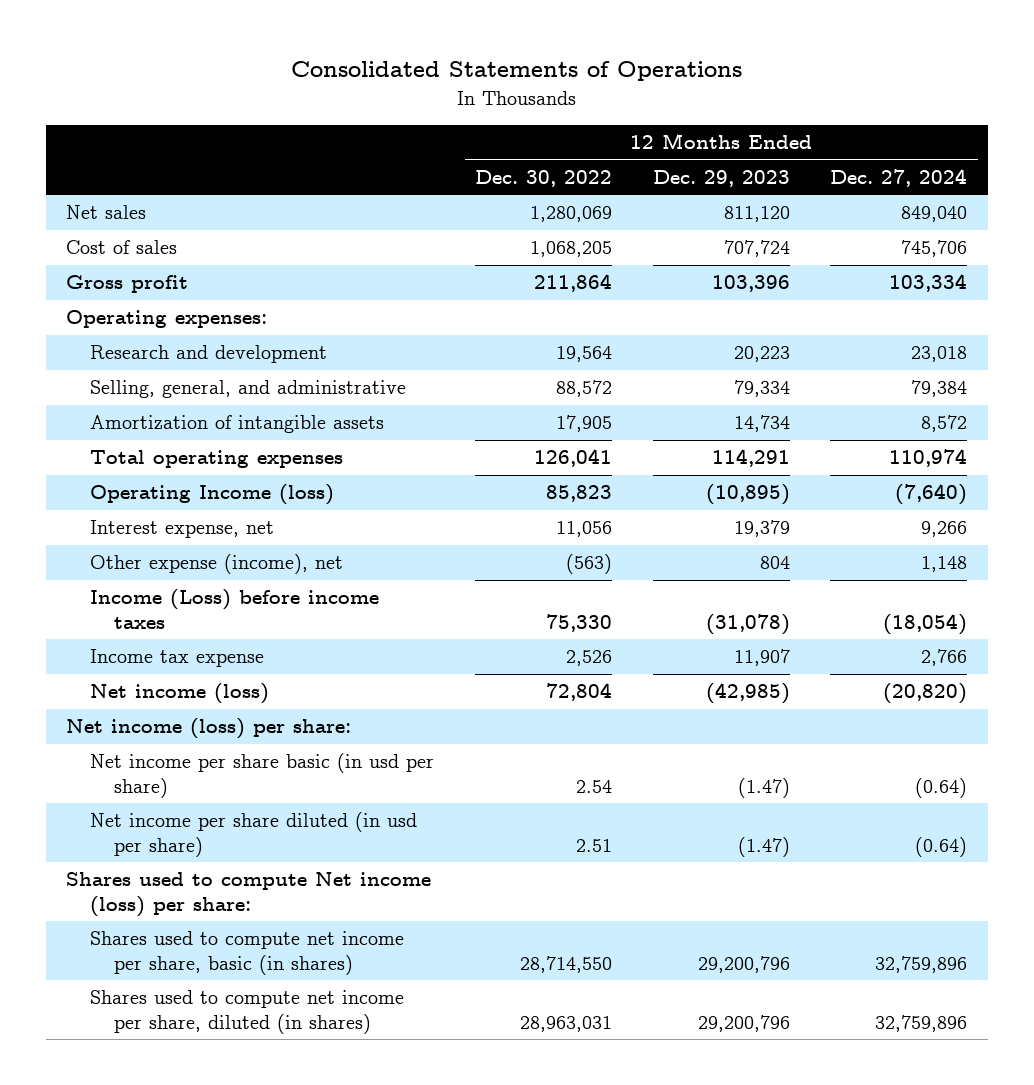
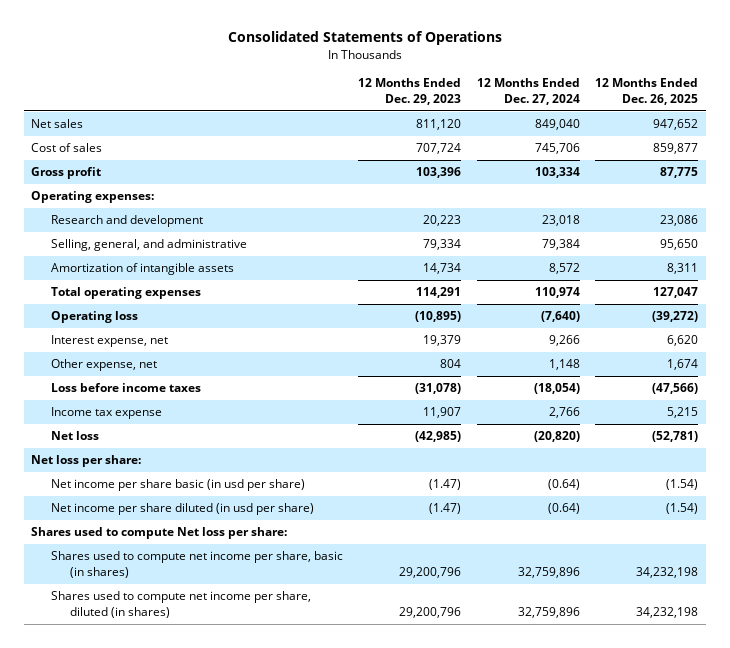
[475,169,613,187] Dec. 30, 2022 -> none
none -> [595,78,699,105] 12 Months Ended Dec. 26, 2025
[90,484,335,506] Operating Income (loss) -> [50,311,138,324] Operating loss
[90,554,344,575] Other expense (income), net -> [50,359,157,372] Other expense, net
[90,589,380,629] Income (Loss) before income taxes -> [50,383,201,393] Loss before income taxes
[90,683,270,705] Net income (loss) -> [50,431,99,441] Net loss
[66,718,352,740] Net income (loss) per share: -> [31,455,142,468] Net loss per share:
[66,872,432,917] Shares used to compute Net income (loss) per share: -> [31,527,288,540] Shares used to compute Net loss per share:

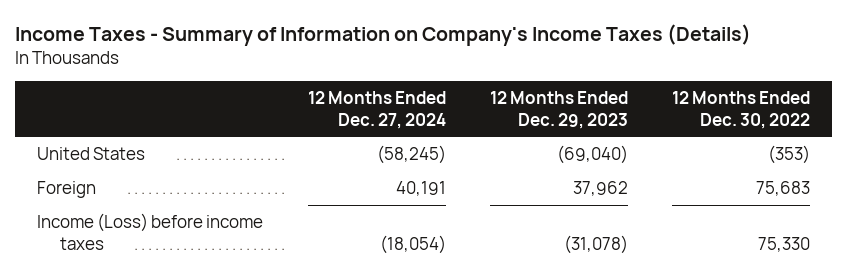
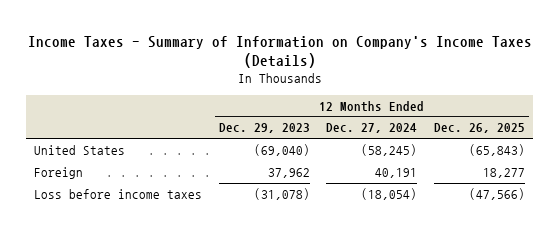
[672,90,811,129] 12 Months Ended Dec. 30, 2022 -> none
none -> [433,123,525,134] Dec. 26, 2025
[37,213,264,250] Income (Loss) before income taxes -> [34,188,203,199] Loss before income taxes

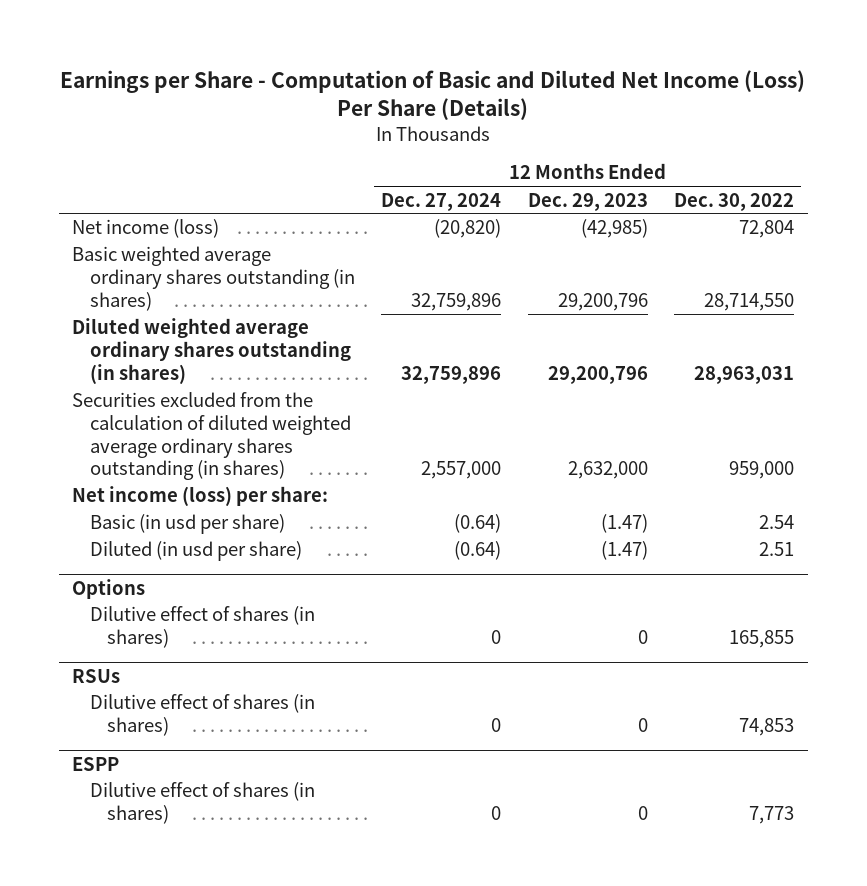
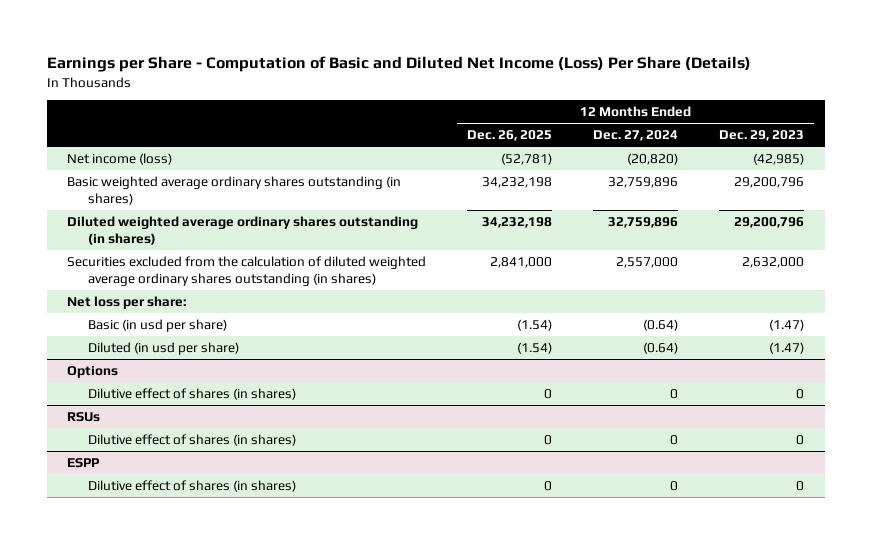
[674,192,795,211] Dec. 30, 2022 -> none
none -> [467,130,553,142] Dec. 26, 2025
[72,486,329,507] Net income (loss) per share: -> [67,295,187,309] Net loss per share:

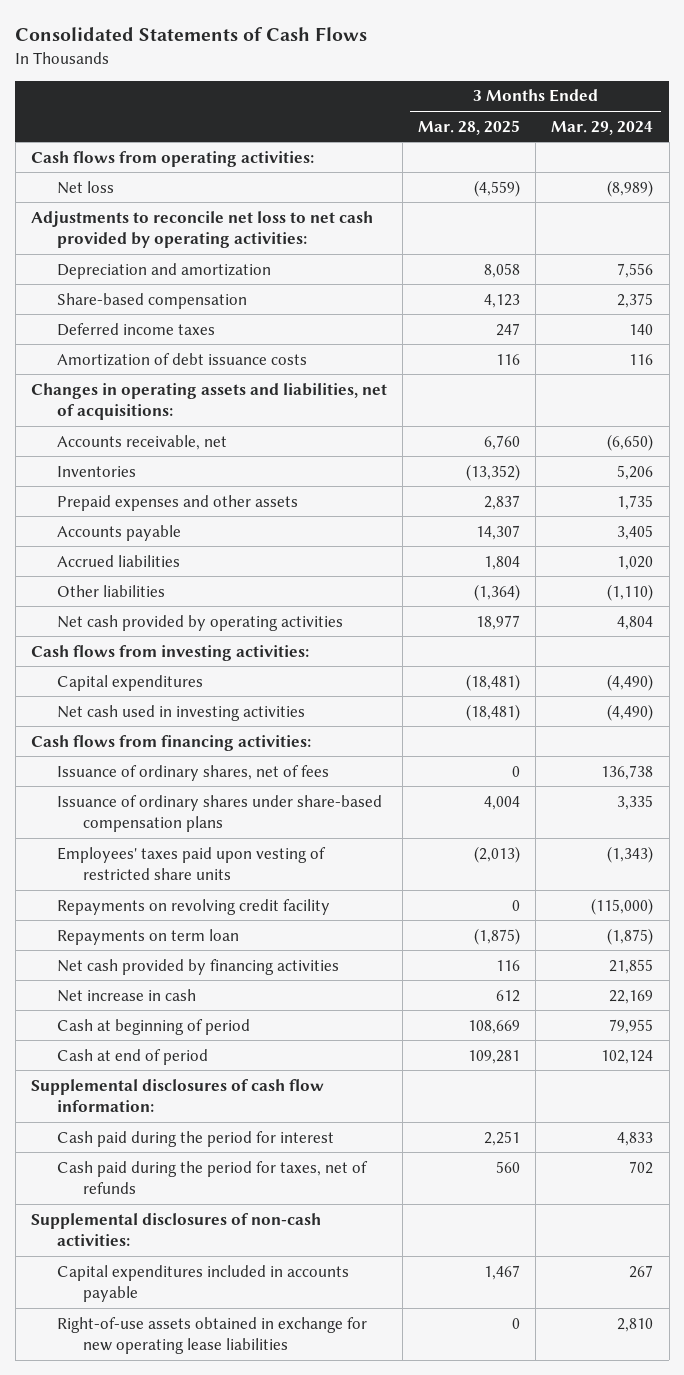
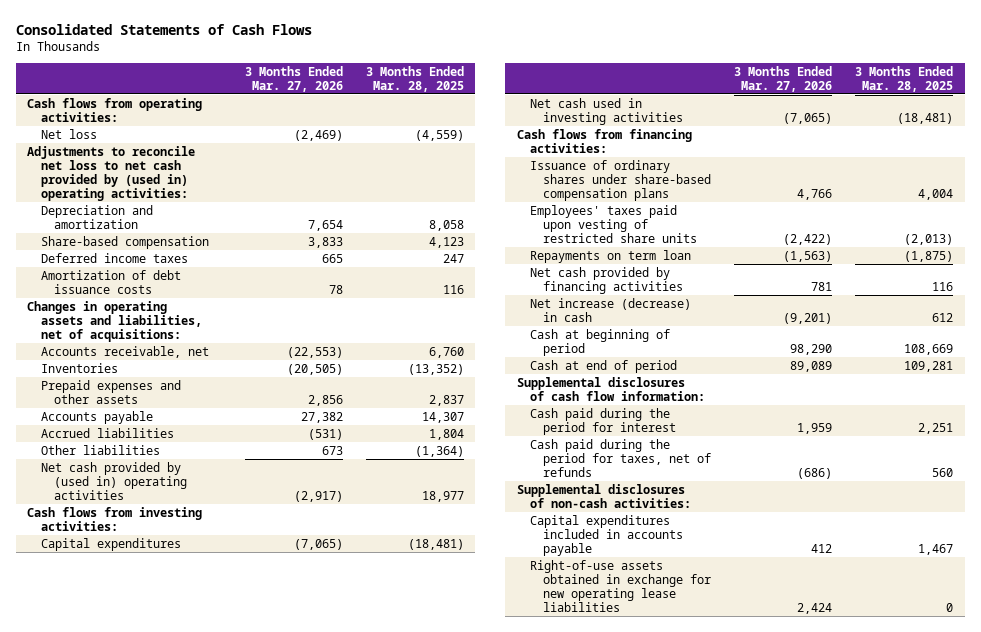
[551,120,654,135] Mar. 29, 2024 -> none
none -> [244,65,343,92] 3 Months Ended Mar. 27, 2026
[30,210,373,248] Adjustments to reconcile net loss to net cash provided by operating activities: -> [27,145,196,201] Adjustments to reconcile net loss to net cash provided by (used in) operating activities:
[56,614,343,631] Net cash provided by operating activities -> [40,461,188,500] Net cash provided by (used in) operating activities
[56,764,329,781] Issuance of ordinary shares, net of fees -> none
[56,898,330,915] Repayments on revolving credit facility -> none
[56,988,196,1002] Net increase in cash -> [530,297,692,322] Net increase (decrease) in cash

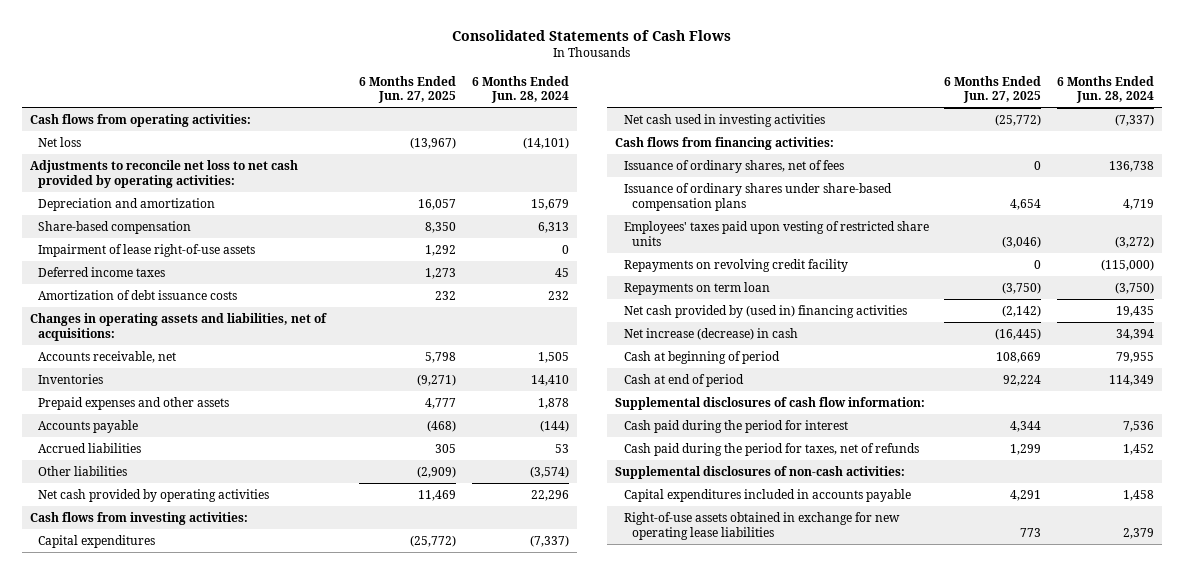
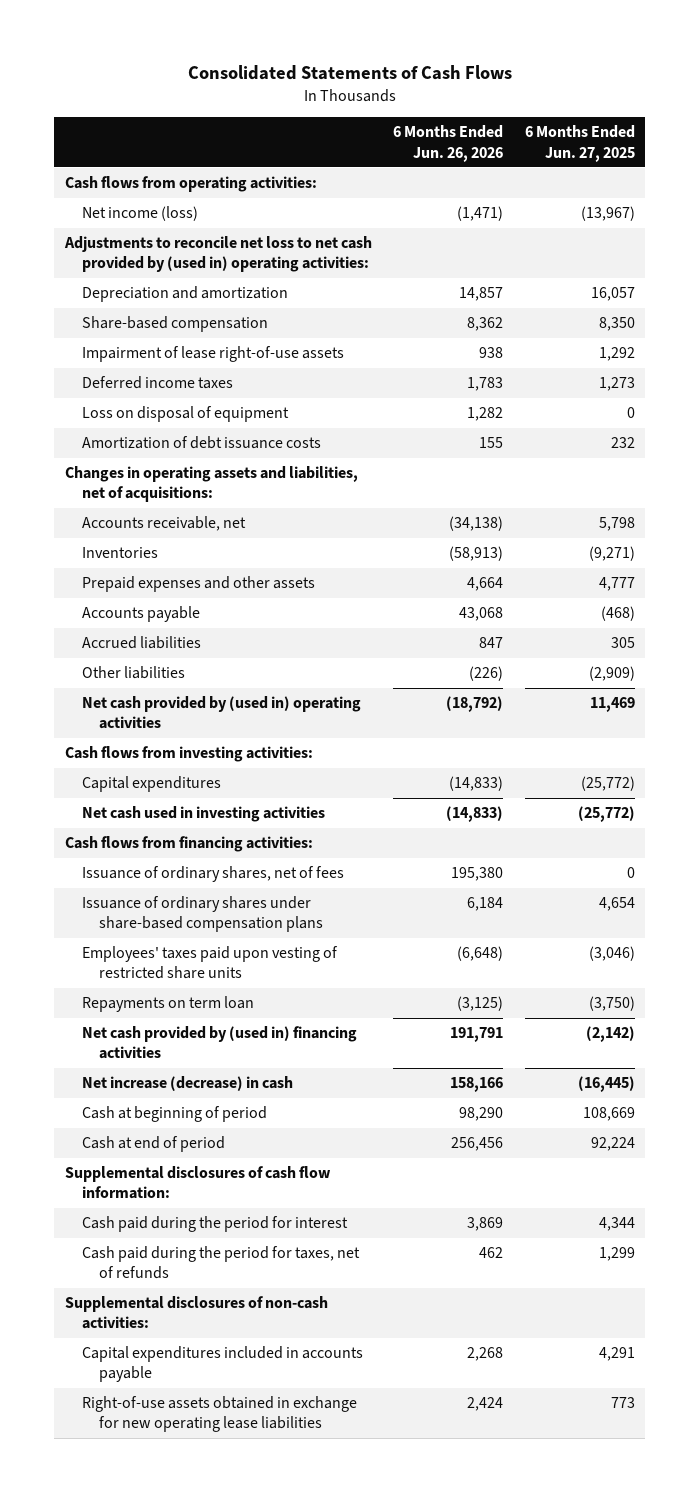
[471,75,569,104] 6 Months Ended Jun. 28, 2024 -> none
none -> [393,125,504,162] 6 Months Ended Jun. 26, 2026
[38,136,82,147] Net loss -> [81,206,198,222] Net income (loss)
[29,159,298,188] Adjustments to reconcile net loss to net cash provided by operating activities: -> [63,236,372,273] Adjustments to reconcile net loss to net cash provided by (used in) operating activities:
none -> [81,406,289,423] Loss on disposal of equipment
[38,488,270,502] Net cash provided by operating activities -> [81,696,361,730] Net cash provided by (used in) operating activities
[623,258,848,272] Repayments on revolving credit facility -> none

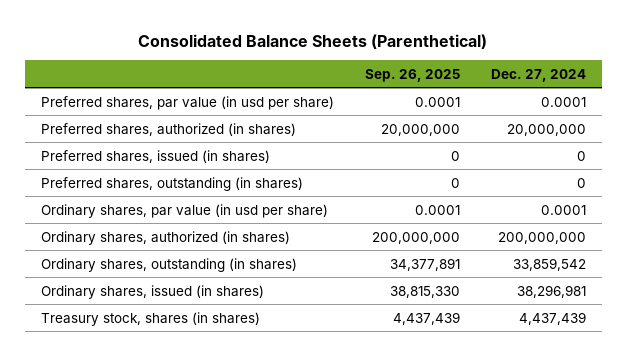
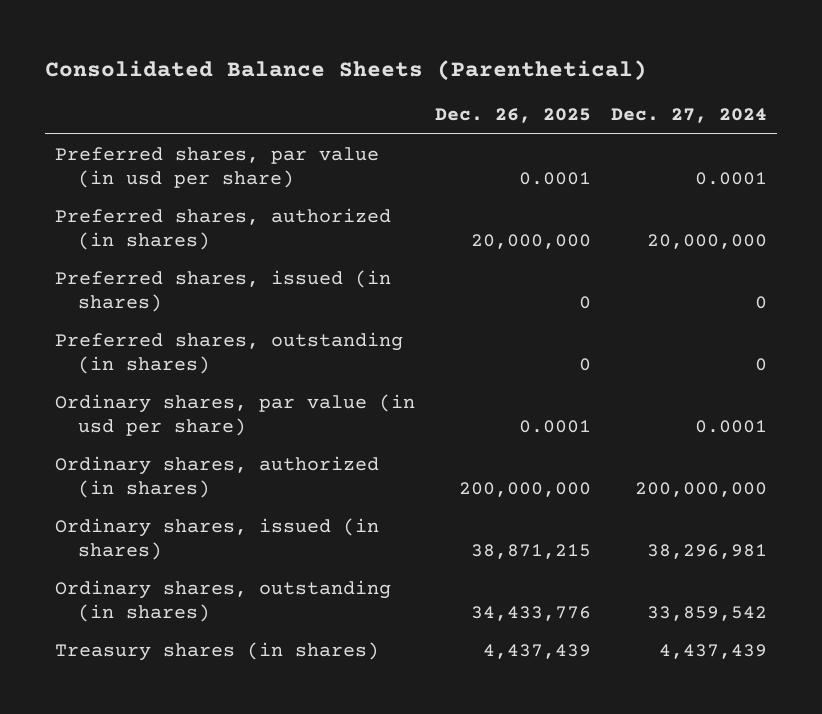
[364,68,460,82] Sep. 26, 2025 -> none
none -> [434,108,591,124] Dec. 26, 2025
[40,257,297,272] Ordinary shares, outstanding (in shares) -> [54,579,391,622] Ordinary shares, outstanding (in shares)
[40,311,260,326] Treasury stock, shares (in shares) -> [54,641,379,661] Treasury shares (in shares)

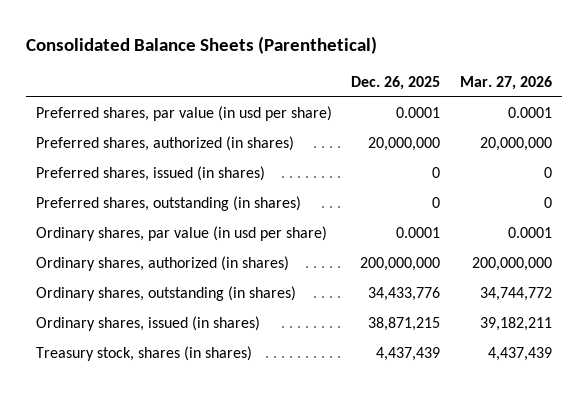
[611,108,768,124] Dec. 27, 2024 -> none
none -> [459,75,552,90] Mar. 27, 2026
[54,517,379,560] Ordinary shares, issued (in shares) -> [35,316,260,332] Ordinary shares, issued (in shares)
[54,641,379,661] Treasury shares (in shares) -> [35,346,252,362] Treasury stock, shares (in shares)

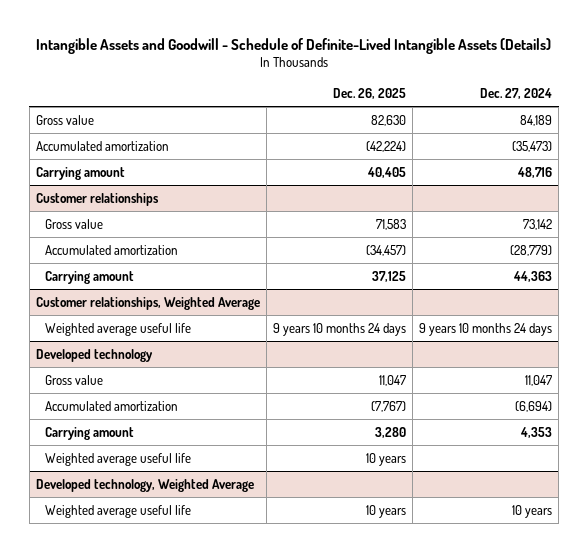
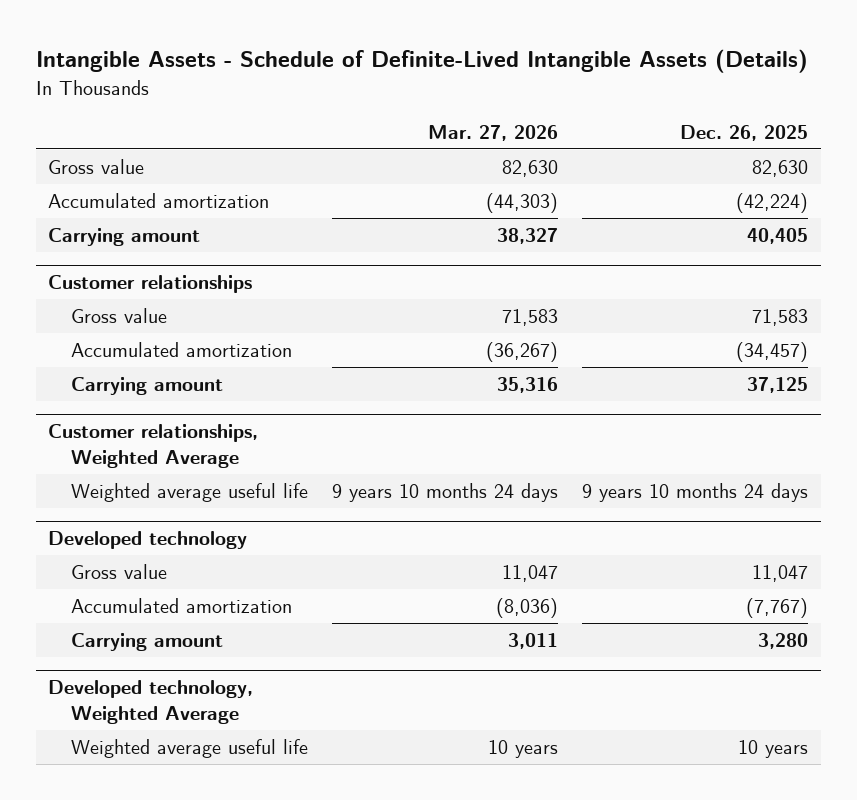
[36,37,552,54] Intangible Assets and Goodwill - Schedule of Definite-Lived Intangible Assets (Details) -> [36,49,809,74] Intangible Assets - Schedule of Definite-Lived Intangible Assets (Details)
[480,88,553,100] Dec. 27, 2024 -> none
none -> [428,125,559,142] Mar. 27, 2026
[45,452,192,466] Weighted average useful life -> none

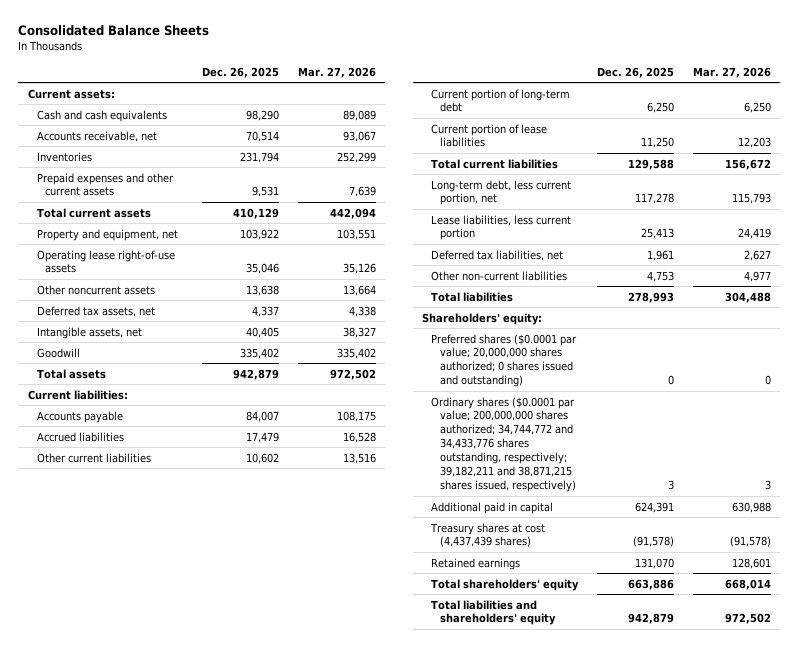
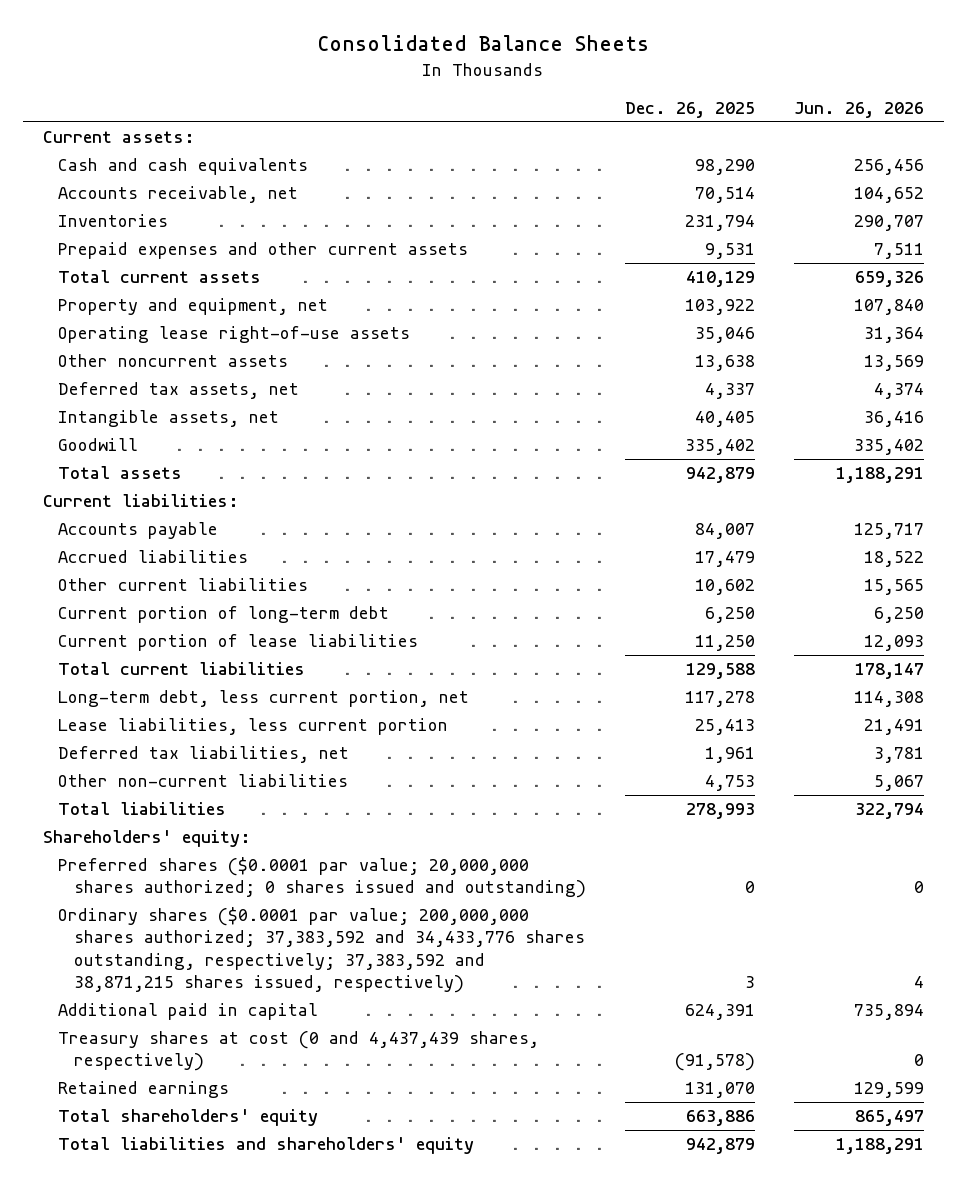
[298,66,377,78] Mar. 27, 2026 -> none
none -> [794,102,925,119] Jun. 26, 2026
[431,396,577,493] Ordinary shares ($0.0001 par value; 200,000,000 shares authorized; 34,744,772 and 34,433,776 shares outstanding, respectively; 39,182,211 and 38,871,215 shares issued, respectively) -> [58,907,585,993] Ordinary shares ($0.0001 par value; 200,000,000 shares authorized; 37,383,592 and 34,433,776 shares outstanding, respectively; 37,383,592 and 38,871,215 shares issued, respectively)
[430,522,546,548] Treasury shares at cost (4,437,439 shares) -> [58,1031,540,1072] Treasury shares at cost (0 and 4,437,439 shares, respectively)

